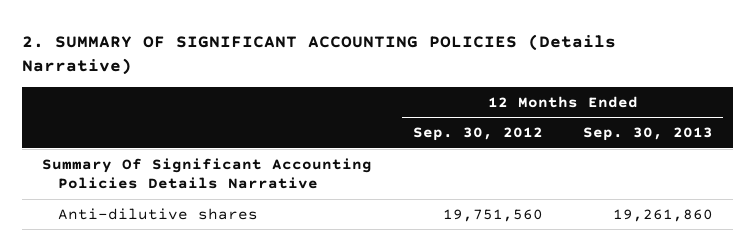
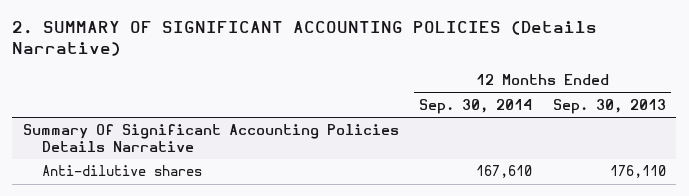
[412,127,543,142] Sep. 30, 2012 -> none
none -> [419,98,533,114] Sep. 30, 2014
[612,208,713,222] 19,261,860 -> [610,165,667,179] 176,110

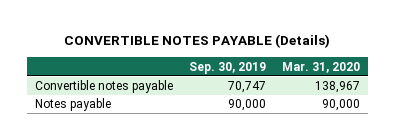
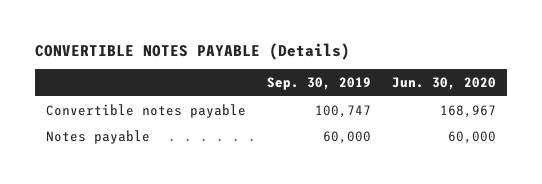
[281,61,360,73] Mar. 31, 2020 -> none
none -> [392,77,497,91] Jun. 30, 2020
[227,81,266,94] 70,747 -> [315,104,372,118] 100,747
[227,99,266,112] 90,000 -> [323,130,372,144] 60,000

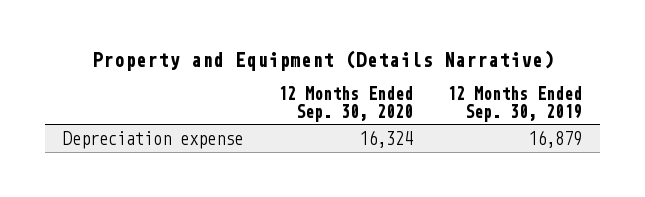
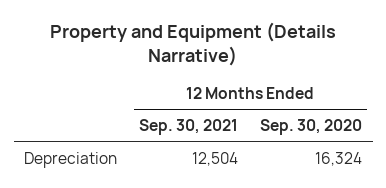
[447,86,583,122] 12 Months Ended Sep. 30, 2019 -> none
none -> [139,119,239,136] Sep. 30, 2021
[62,130,243,149] Depreciation expense -> [24,151,118,168] Depreciation

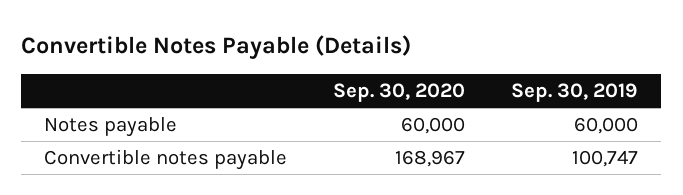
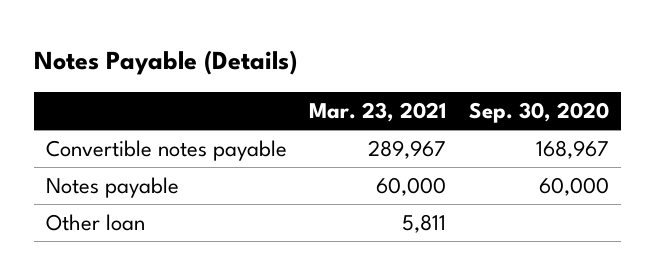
[21,35,412,60] Convertible Notes Payable (Details) -> [34,50,298,76] Notes Payable (Details)
[511,82,639,102] Sep. 30, 2019 -> none
none -> [309,102,447,123] Mar. 23, 2021
[44,117,178,138] Notes payable -> [45,177,179,199] Notes payable
none -> [45,214,145,232] Other loan

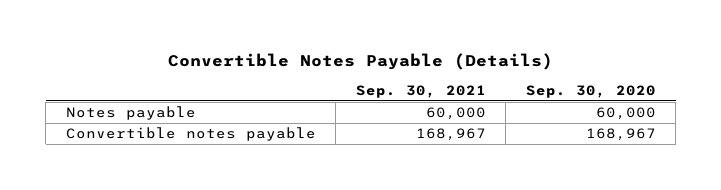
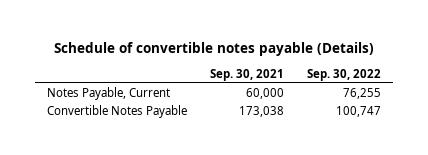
[167,53,553,71] Convertible Notes Payable (Details) -> [54,42,375,57] Schedule of convertible notes payable (Details)
[525,84,656,98] Sep. 30, 2020 -> none
none -> [307,69,382,82] Sep. 30, 2022
[65,106,196,121] Notes payable -> [46,87,170,101] Notes Payable, Current
[65,127,316,142] Convertible notes payable -> [46,105,187,119] Convertible Notes Payable
[415,128,486,142] 168,967 -> [239,106,285,118] 173,038

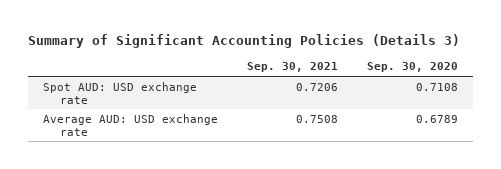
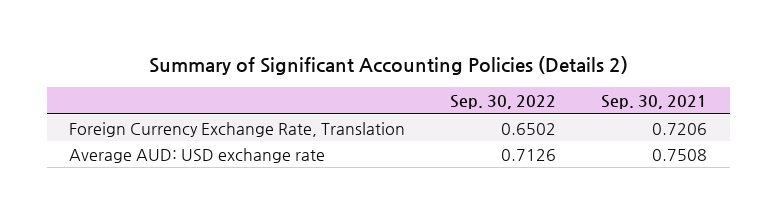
[28,34,461,49] Summary of Significant Accounting Policies (Details 3) -> [149,56,629,76] Summary of Significant Accounting Policies (Details 2)
[367,62,459,73] Sep. 30, 2020 -> none
none -> [450,95,557,110] Sep. 30, 2022
[42,81,197,104] Spot AUD: USD exchange rate -> [69,121,406,137] Foreign Currency Exchange Rate, Translation

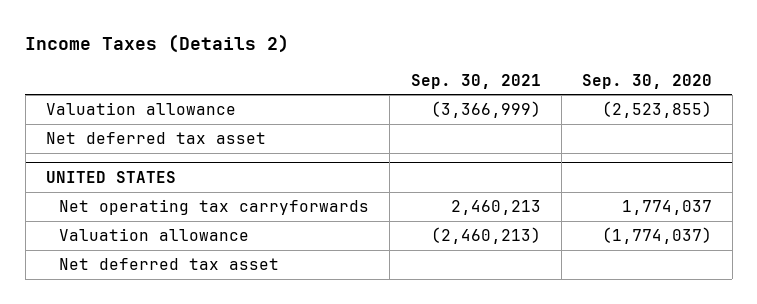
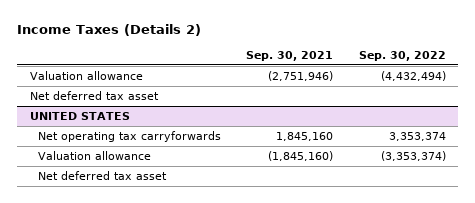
[581,73,712,89] Sep. 30, 2020 -> none
none -> [358,50,446,61] Sep. 30, 2022
[430,101,541,119] (3,366,999) -> [268,70,334,81] (2,751,946)
[450,200,541,216] 2,460,213 -> [276,131,334,141] 1,845,160
[430,227,541,245] (2,460,213) -> [268,150,334,161] (1,845,160)

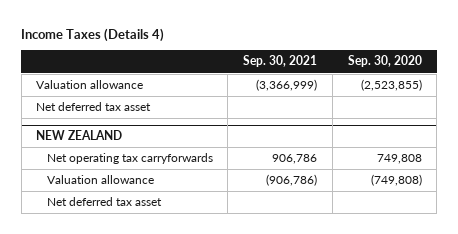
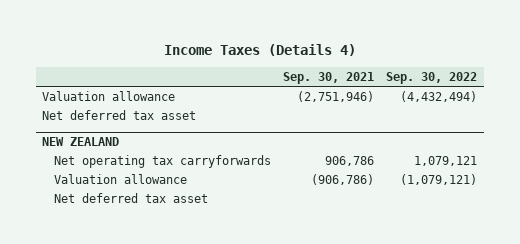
[347,55,422,68] Sep. 30, 2020 -> none
none -> [386,72,478,85] Sep. 30, 2022
[256,79,318,92] (3,366,999) -> [297,90,375,102] (2,751,946)

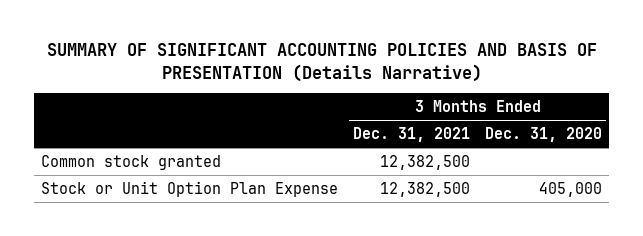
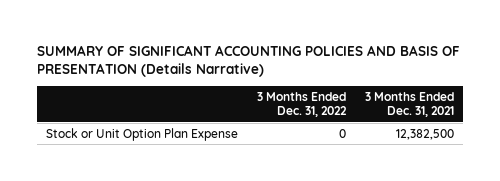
[485,126,603,142] Dec. 31, 2020 -> none
none -> [257,91,348,118] 3 Months Ended Dec. 31, 2022
[41,154,222,170] Common stock granted -> none

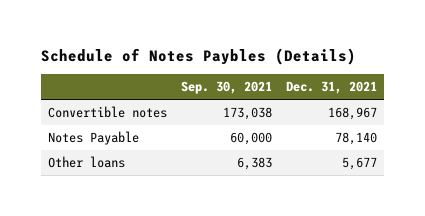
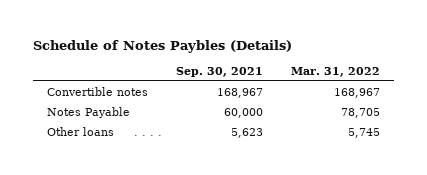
[286,81,378,95] Dec. 31, 2021 -> none
none -> [291,67,381,78] Mar. 31, 2022
[223,106,273,120] 173,038 -> [217,87,264,98] 168,967
[237,156,273,170] 6,383 -> [231,127,264,138] 5,623

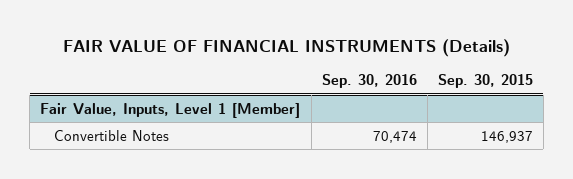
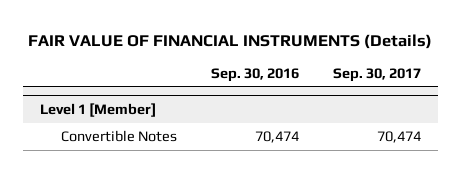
[437,74,533,89] Sep. 30, 2015 -> none
none -> [332,67,421,82] Sep. 30, 2017
[40,102,301,118] Fair Value, Inputs, Level 1 [Member] -> [39,102,156,117] Level 1 [Member]

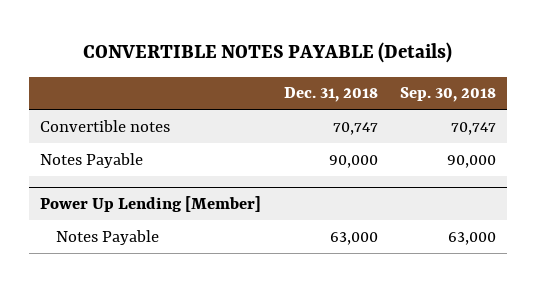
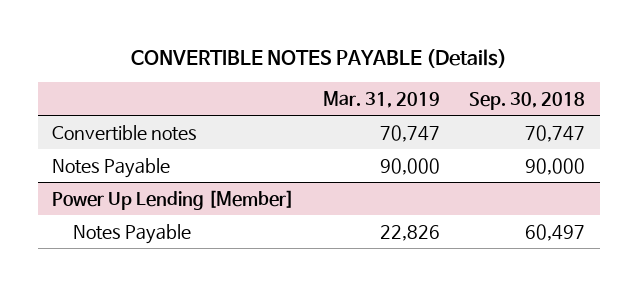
[283,87,378,103] Dec. 31, 2018 -> none
none -> [323,91,441,109] Mar. 31, 2019
[448,231,497,245] 63,000 -> [525,223,586,241] 60,497

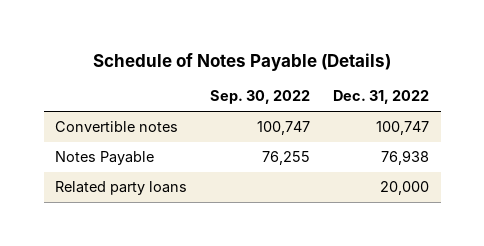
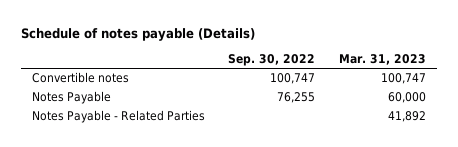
[93,52,392,71] Schedule of Notes Payable (Details) -> [20,28,255,42] Schedule of notes payable (Details)
[333,90,430,105] Dec. 31, 2022 -> none
none -> [338,53,426,65] Mar. 31, 2023
[55,181,188,196] Related party loans -> [32,110,206,124] Notes Payable - Related Parties

